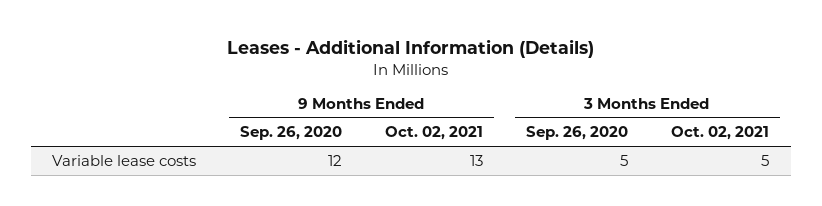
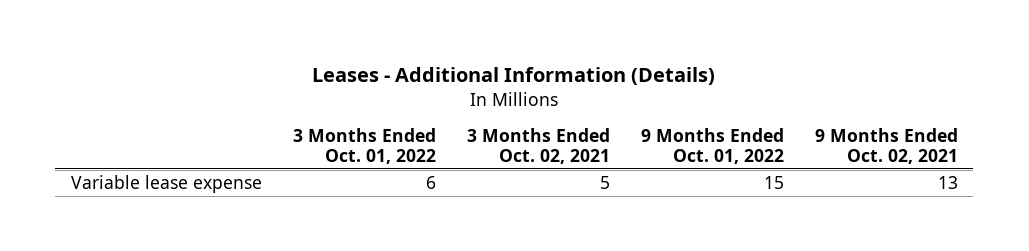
[239,126,342,141] Sep. 26, 2020 -> none
[525,126,628,141] Sep. 26, 2020 -> none
none -> [292,127,436,165] 3 Months Ended Oct. 01, 2022
none -> [640,127,784,165] 9 Months Ended Oct. 01, 2022
[52,155,197,167] Variable lease costs -> [70,175,262,194] Variable lease expense

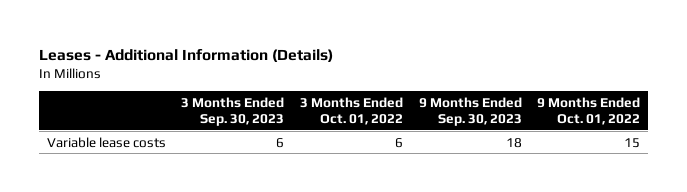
[466,127,610,165] 3 Months Ended Oct. 02, 2021 -> none
[814,127,958,165] 9 Months Ended Oct. 02, 2021 -> none
none -> [181,96,285,126] 3 Months Ended Sep. 30, 2023
none -> [418,96,522,126] 9 Months Ended Sep. 30, 2023
[70,175,262,194] Variable lease expense -> [46,136,166,148] Variable lease costs

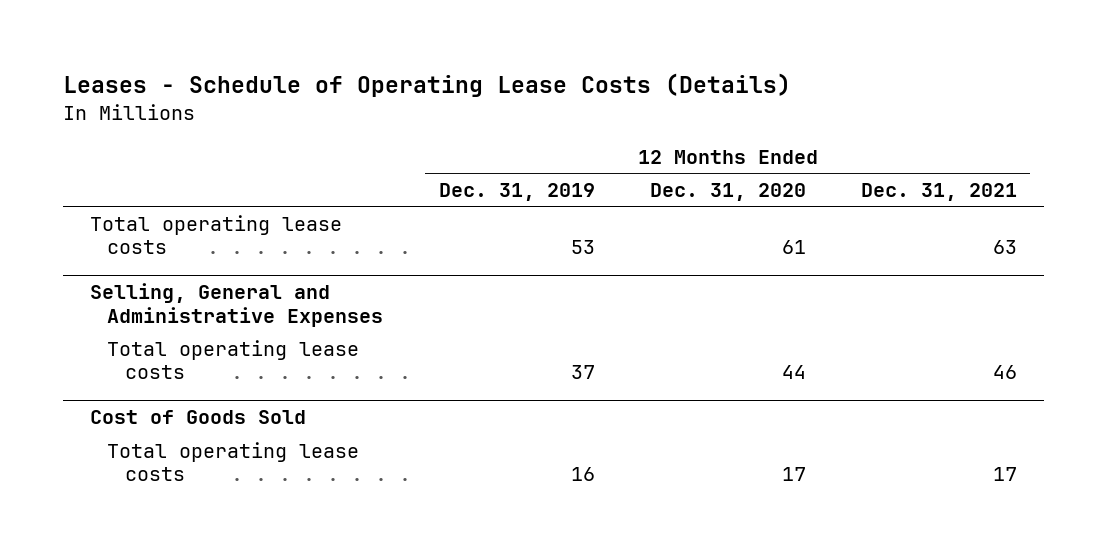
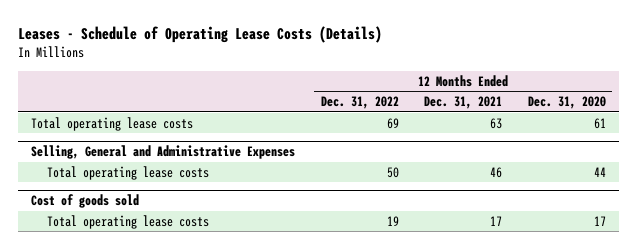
[438,182,595,201] Dec. 31, 2019 -> none
none -> [320,96,399,110] Dec. 31, 2022
[90,410,307,425] Cost of Goods Sold -> [31,194,140,209] Cost of goods sold

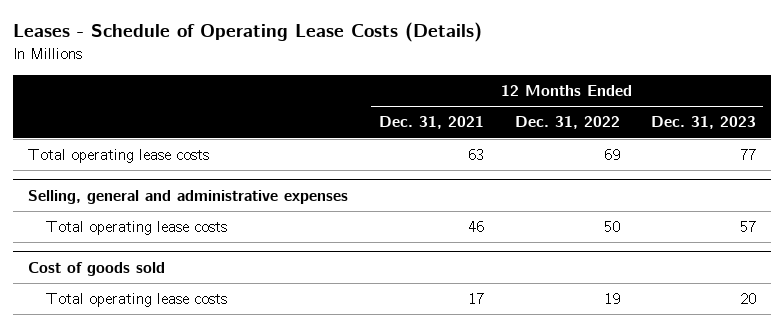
[527,96,606,110] Dec. 31, 2020 -> none
none -> [650,116,756,130] Dec. 31, 2023
[31,145,296,160] Selling, General and Administrative Expenses -> [28,189,349,204] Selling, general and administrative expenses

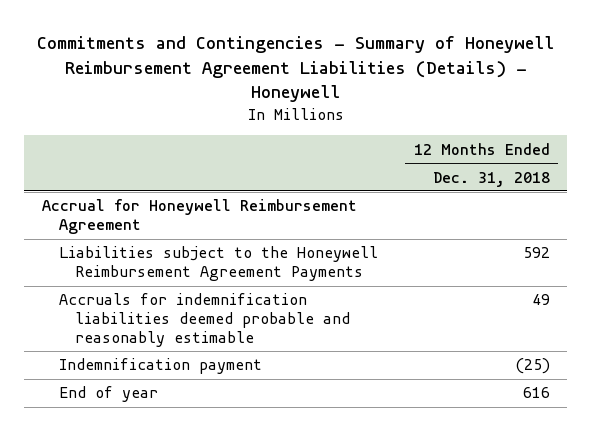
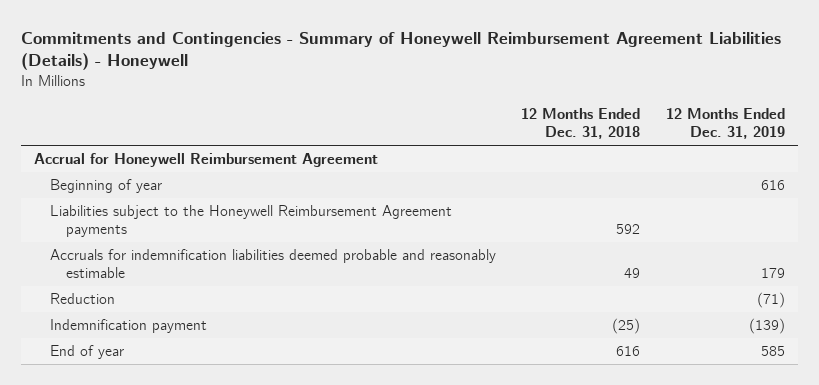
none -> [666,107,786,140] 12 Months Ended Dec. 31, 2019
none -> [49,178,162,193] Beginning of year
[58,246,378,282] Liabilities subject to the Honeywell Reimbursement Agreement Payments -> [49,204,452,238] Liabilities subject to the Honeywell Reimbursement Agreement payments
none -> [49,292,115,304] Reduction

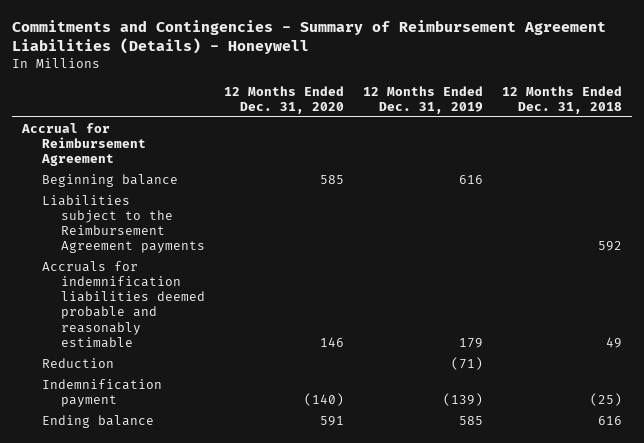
[20,31,781,71] Commitments and Contingencies - Summary of Honeywell Reimbursement Agreement Liabilities (Details) - Honeywell -> [12,19,607,55] Commitments and Contingencies - Summary of Reimbursement Agreement Liabilities (Details) - Honeywell
none -> [224,85,345,114] 12 Months Ended Dec. 31, 2020
[33,152,378,167] Accrual for Honeywell Reimbursement Agreement -> [20,122,146,167] Accrual for Reimbursement Agreement
[49,178,162,193] Beginning of year -> [41,173,178,187] Beginning balance
[49,204,452,238] Liabilities subject to the Honeywell Reimbursement Agreement payments -> [41,194,206,254] Liabilities subject to the Reimbursement Agreement payments
[49,344,124,359] End of year -> [41,414,154,428] Ending balance

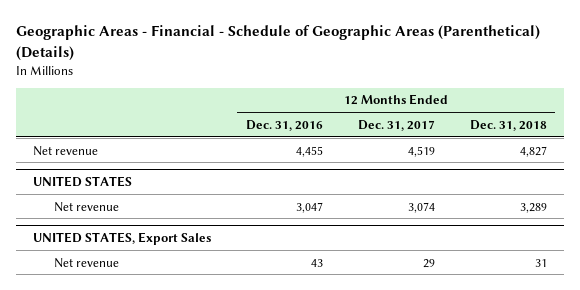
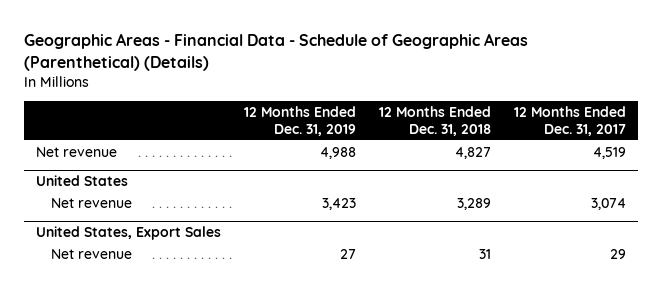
[15,25,540,61] Geographic Areas - Financial - Schedule of Geographic Areas (Parenthetical) (Details) -> [24,33,529,71] Geographic Areas - Financial Data - Schedule of Geographic Areas (Parenthetical) (Details)
[246,119,324,131] Dec. 31, 2016 -> none
none -> [243,105,356,137] 12 Months Ended Dec. 31, 2019
[33,176,133,188] UNITED STATES -> [35,175,128,187] United States
[33,232,212,246] UNITED STATES, Export Sales -> [35,226,221,241] United States, Export Sales

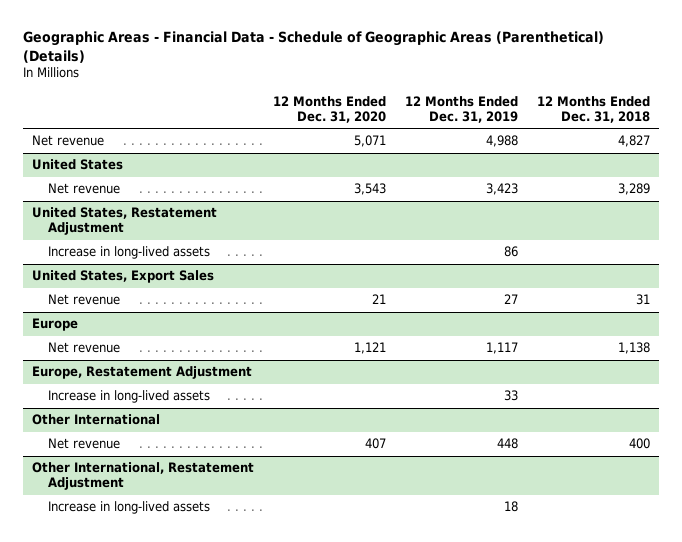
[514,105,627,137] 12 Months Ended Dec. 31, 2017 -> none
none -> [272,95,386,123] 12 Months Ended Dec. 31, 2020
none -> [31,207,217,236] United States, Restatement Adjustment
none -> [48,246,211,260] Increase in long-lived assets
none -> [31,318,78,332] Europe
none -> [48,342,121,354] Net revenue
none -> [31,366,252,380] Europe, Restatement Adjustment
none -> [48,390,211,404] Increase in long-lived assets
none -> [31,414,160,426] Other International
none -> [48,438,121,450] Net revenue
none -> [31,462,254,491] Other International, Restatement Adjustment
none -> [48,501,211,515] Increase in long-lived assets

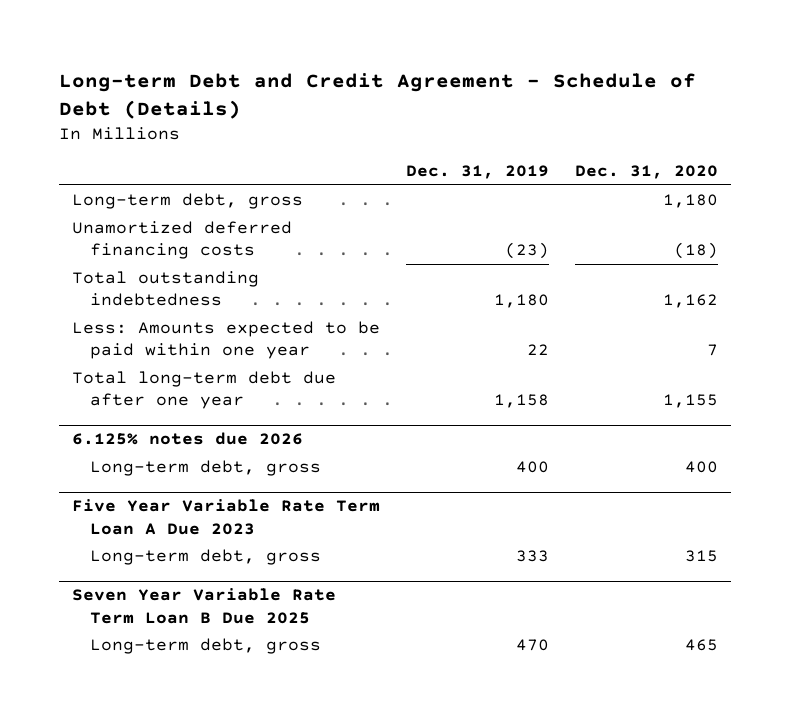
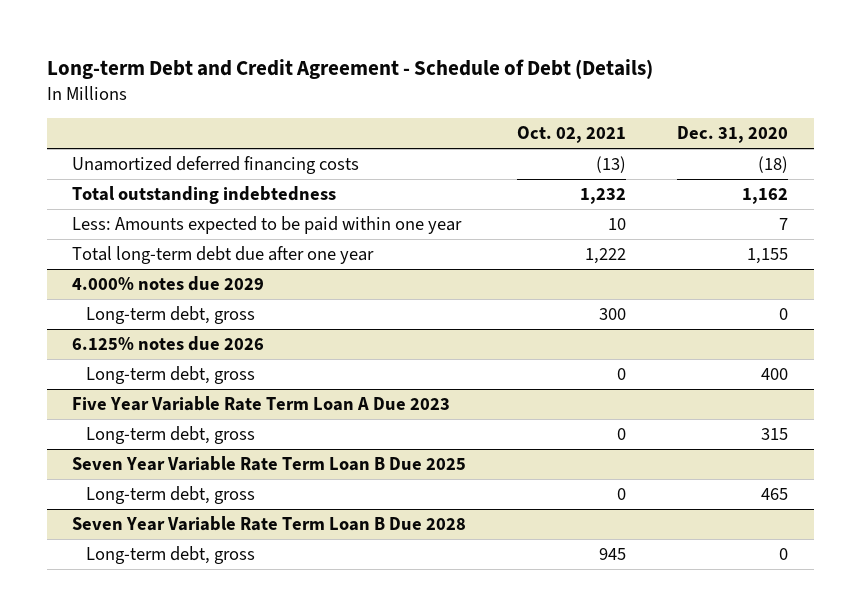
[406,165,550,180] Dec. 31, 2019 -> none
none -> [517,126,627,144] Oct. 02, 2021
[71,193,303,210] Long-term debt, gross -> none
none -> [72,275,265,291] 4.000% notes due 2029
none -> [85,305,255,324] Long-term debt, gross
none -> [72,515,467,531] Seven Year Variable Rate Term Loan B Due 2028
none -> [85,545,255,564] Long-term debt, gross

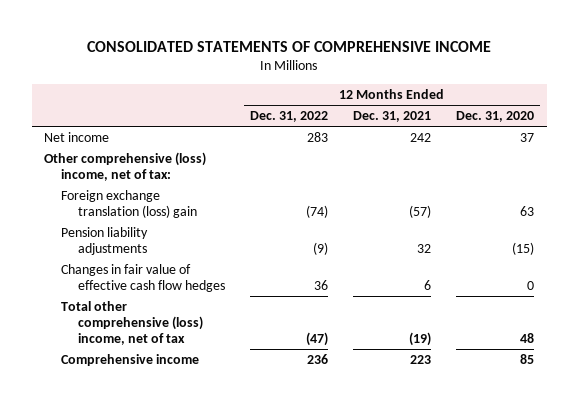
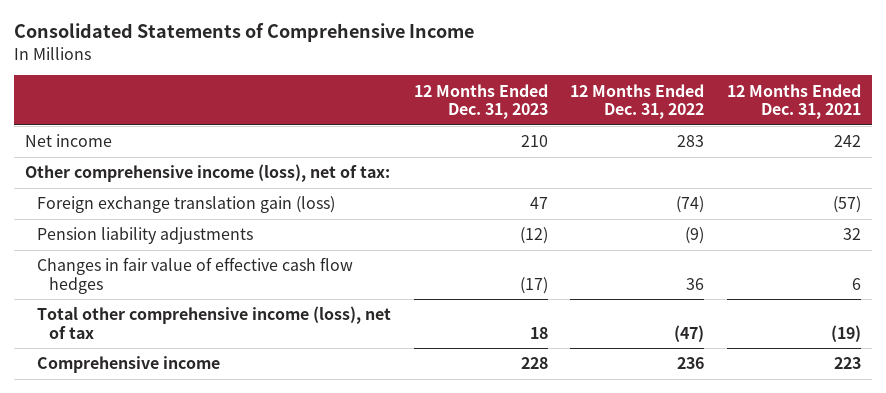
[87,41,492,53] CONSOLIDATED STATEMENTS OF COMPREHENSIVE INCOME -> [13,23,474,43] Consolidated Statements of Comprehensive Income
[456,110,535,122] Dec. 31, 2020 -> none
none -> [413,83,548,120] 12 Months Ended Dec. 31, 2023
[44,151,207,181] Other comprehensive (loss) income, net of tax: -> [25,164,391,183] Other comprehensive income (loss), net of tax:
[61,189,198,218] Foreign exchange translation (loss) gain -> [37,196,336,214] Foreign exchange translation gain (loss)
[61,300,204,345] Total other comprehensive (loss) income, net of tax -> [37,306,392,339] Total other comprehensive income (loss), net of tax

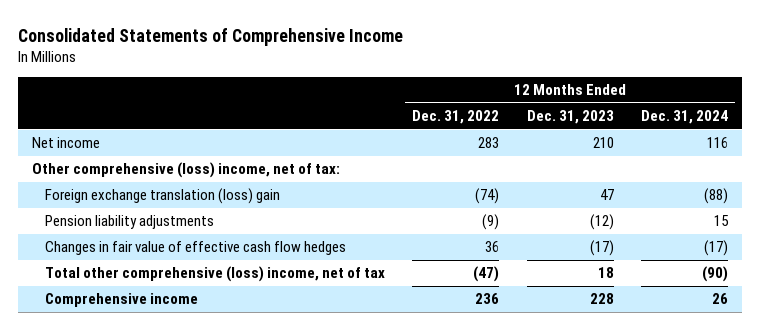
[727,83,862,120] 12 Months Ended Dec. 31, 2021 -> none
none -> [641,110,729,125] Dec. 31, 2024
[25,164,391,183] Other comprehensive income (loss), net of tax: -> [32,162,341,179] Other comprehensive (loss) income, net of tax:
[37,196,336,214] Foreign exchange translation gain (loss) -> [44,188,280,205] Foreign exchange translation (loss) gain
[37,306,392,339] Total other comprehensive income (loss), net of tax -> [44,266,385,283] Total other comprehensive (loss) income, net of tax

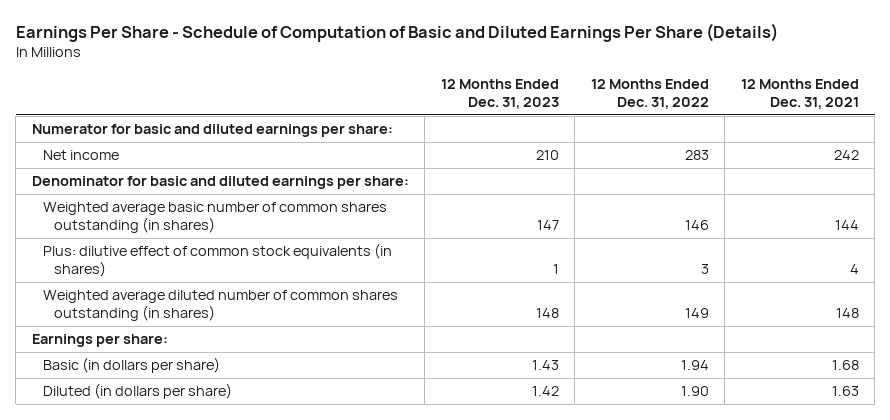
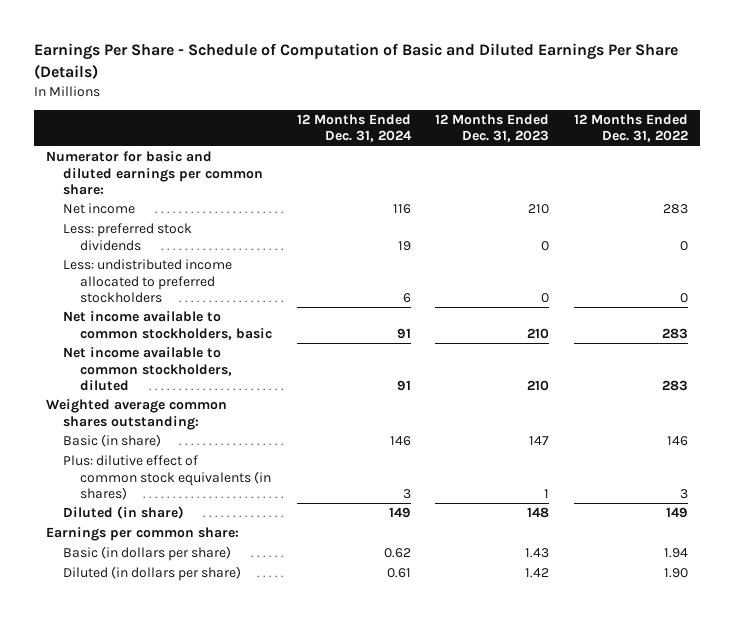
[740,79,859,109] 12 Months Ended Dec. 31, 2021 -> none
none -> [296,113,412,143] 12 Months Ended Dec. 31, 2024
[31,124,393,138] Numerator for basic and diluted earnings per share: -> [46,151,264,195] Numerator for basic and diluted earnings per common share:
none -> [63,223,193,251] Less: preferred stock dividends
none -> [63,259,233,303] Less: undistributed income allocated to preferred stockholders
none -> [63,311,273,340] Net income available to common stockholders, basic
none -> [63,347,233,391] Net income available to common stockholders, diluted
[31,176,409,190] Denominator for basic and diluted earnings per share: -> [46,399,228,430] Weighted average common shares outstanding:
[42,202,387,233] Weighted average basic number of common shares outstanding (in shares) -> [63,434,162,448] Basic (in share)
[42,290,398,321] Weighted average diluted number of common shares outstanding (in shares) -> [63,506,185,520] Diluted (in share)
[31,334,168,348] Earnings per share: -> [46,527,240,542] Earnings per common share:

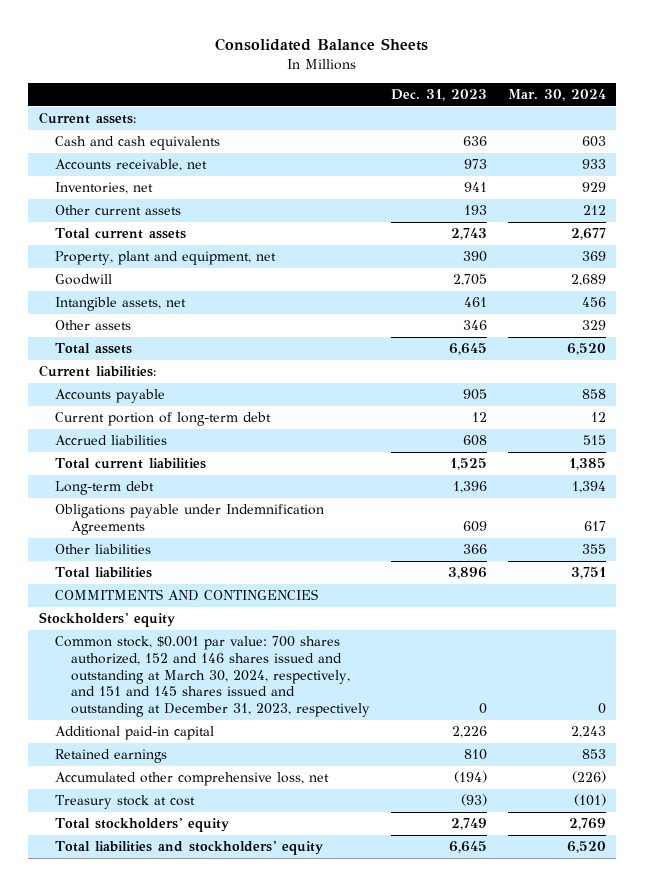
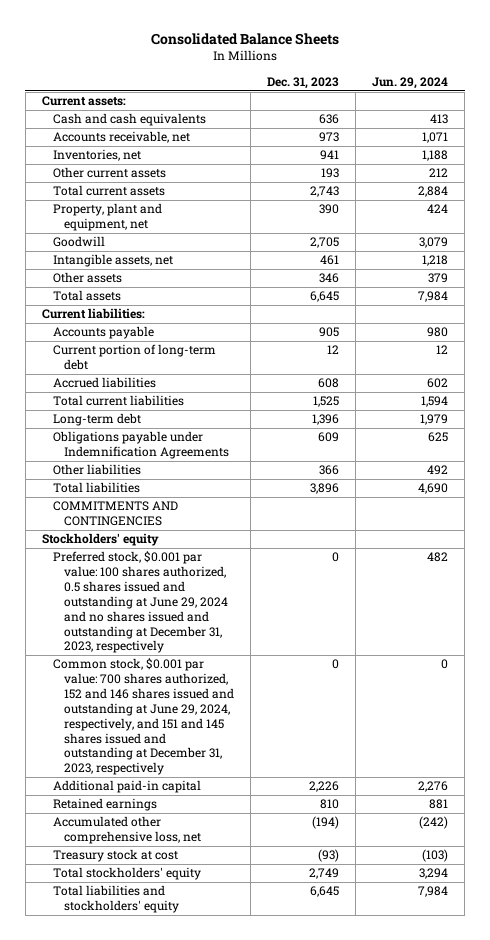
[507,88,606,101] Mar. 30, 2024 -> none
none -> [372,77,449,90] Jun. 29, 2024
none -> [52,551,229,654] Preferred stock, $0.001 par value: 100 shares authorized, 0.5 shares issued and outstanding at June 29, 2024 and no shares issued and outstanding at December 31, 2023, respectively
[54,636,371,718] Common stock, $0.001 par value: 700 shares authorized, 152 and 146 shares issued and outstanding at March 30, 2024, respectively, and 151 and 145 shares issued and outstanding at December 31, 2023, respectively -> [52,658,235,776] Common stock, $0.001 par value: 700 shares authorized, 152 and 146 shares issued and outstanding at June 29, 2024, respectively, and 151 and 145 shares issued and outstanding at December 31, 2023, respectively

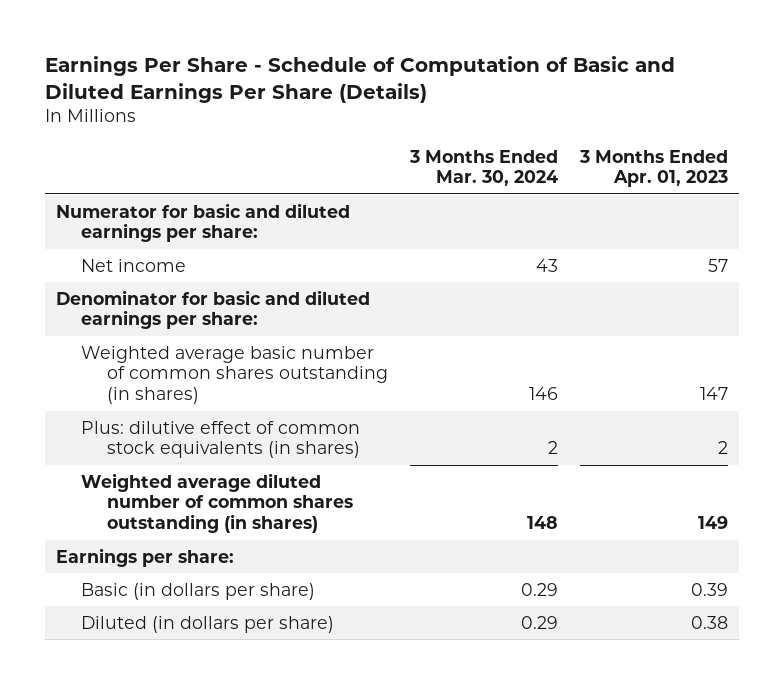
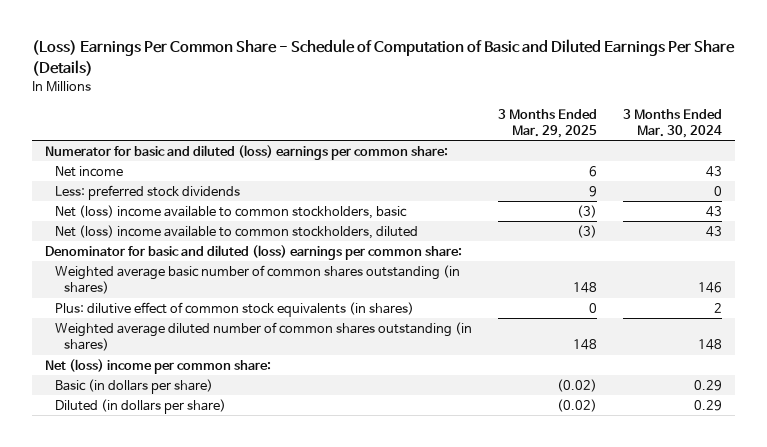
[44,55,675,103] Earnings Per Share - Schedule of Computation of Basic and Diluted Earnings Per Share (Details) -> [32,39,736,76] (Loss) Earnings Per Common Share - Schedule of Computation of Basic and Diluted Earnings Per Share (Details)
[579,149,729,188] 3 Months Ended Apr. 01, 2023 -> none
none -> [497,108,597,138] 3 Months Ended Mar. 29, 2025
[55,202,350,243] Numerator for basic and diluted earnings per share: -> [45,144,449,160] Numerator for basic and diluted (loss) earnings per common share:
none -> [54,184,240,200] Less: preferred stock dividends
none -> [54,204,407,219] Net (loss) income available to common stockholders, basic
none -> [54,224,418,239] Net (loss) income available to common stockholders, diluted
[55,289,370,330] Denominator for basic and diluted earnings per share: -> [45,244,463,260] Denominator for basic and diluted (loss) earnings per common share:
[55,547,234,567] Earnings per share: -> [45,358,272,374] Net (loss) income per common share:

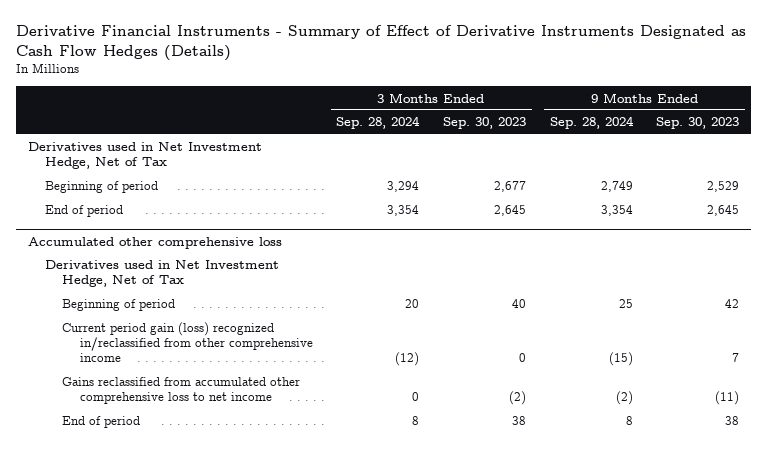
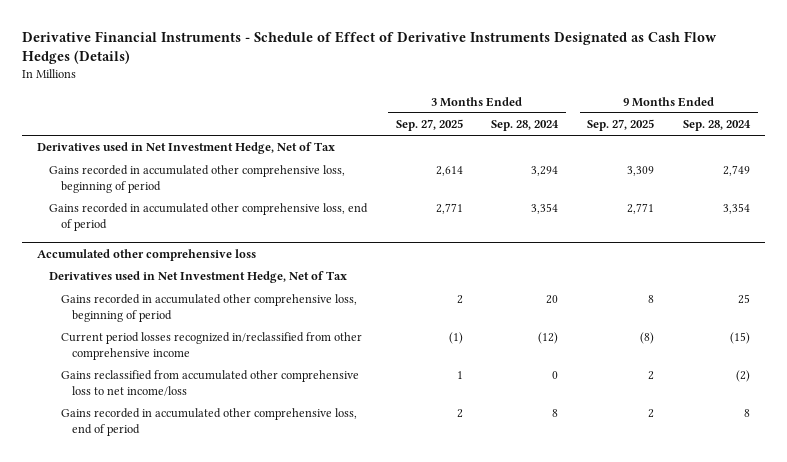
[15,24,746,61] Derivative Financial Instruments - Summary of Effect of Derivative Instruments Designated as Cash Flow Hedges (Details) -> [22,30,718,64] Derivative Financial Instruments - Schedule of Effect of Derivative Instruments Designated as Cash Flow Hedges (Details)
[443,117,527,130] Sep. 30, 2023 -> none
[656,117,740,130] Sep. 30, 2023 -> none
none -> [395,119,463,132] Sep. 27, 2025
none -> [587,119,655,132] Sep. 27, 2025
[45,181,159,194] Beginning of period -> [48,165,345,194] Gains recorded in accumulated other comprehensive loss, beginning of period
[45,205,124,218] End of period -> [48,203,368,232] Gains recorded in accumulated other comprehensive loss, end of period
[62,299,176,312] Beginning of period -> [60,294,357,323] Gains recorded in accumulated other comprehensive loss, beginning of period
[62,322,313,363] Current period gain (loss) recognized in/reclassified from other comprehensive income -> [60,332,362,361] Current period losses recognized in/reclassified from other comprehensive income
[62,377,301,405] Gains reclassified from accumulated other comprehensive loss to net income -> [60,370,359,397] Gains reclassified from accumulated other comprehensive loss to net income/loss
[62,416,141,429] End of period -> [60,408,357,437] Gains recorded in accumulated other comprehensive loss, end of period

